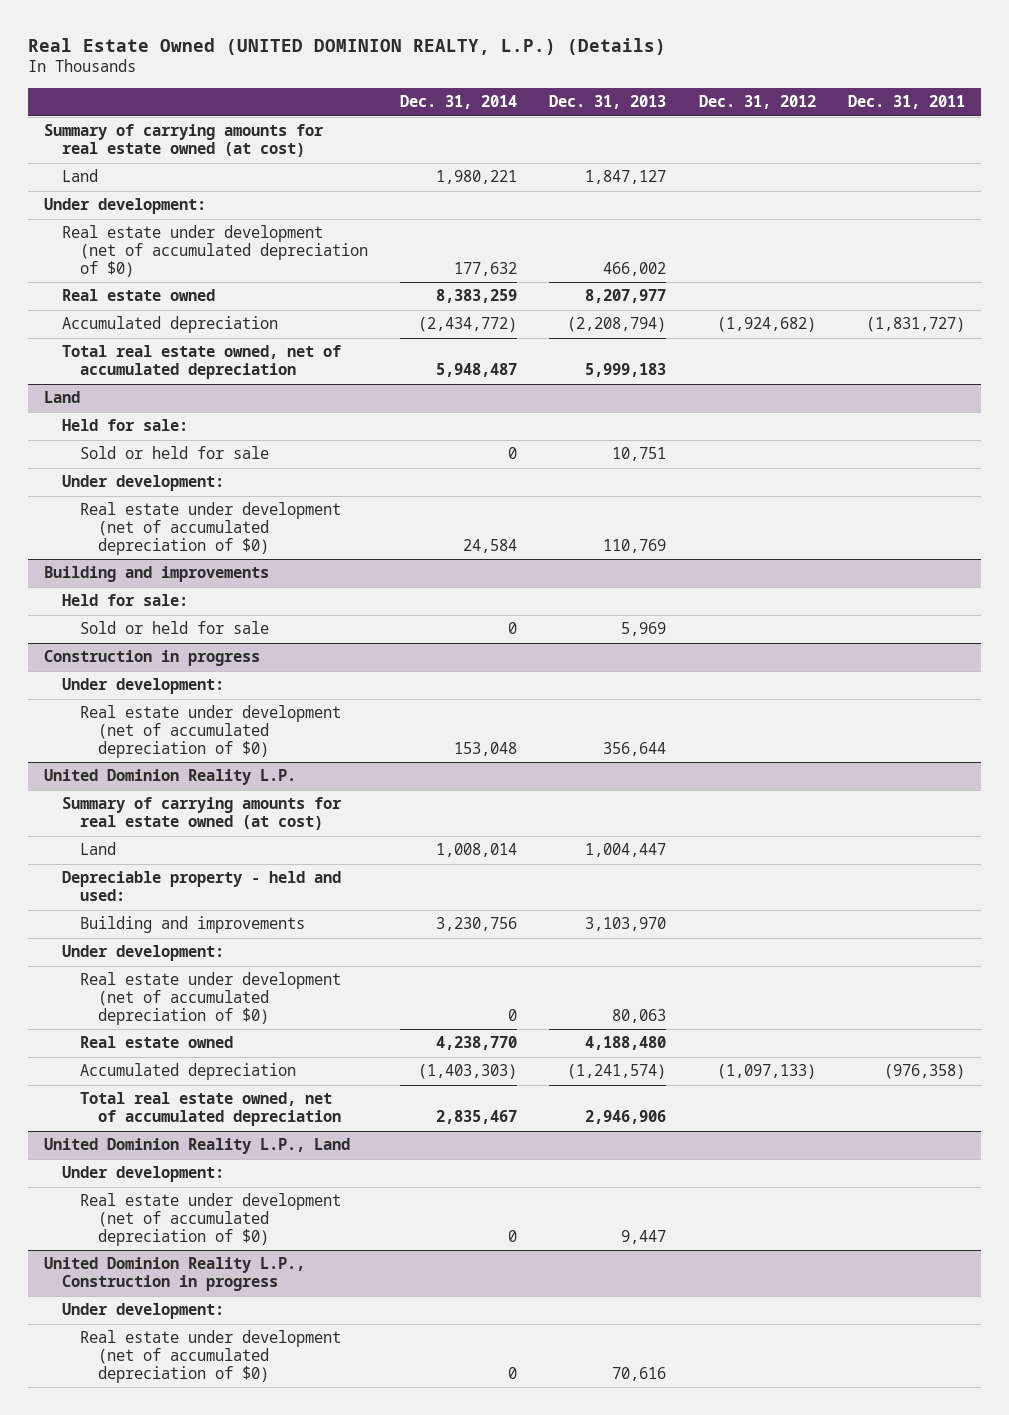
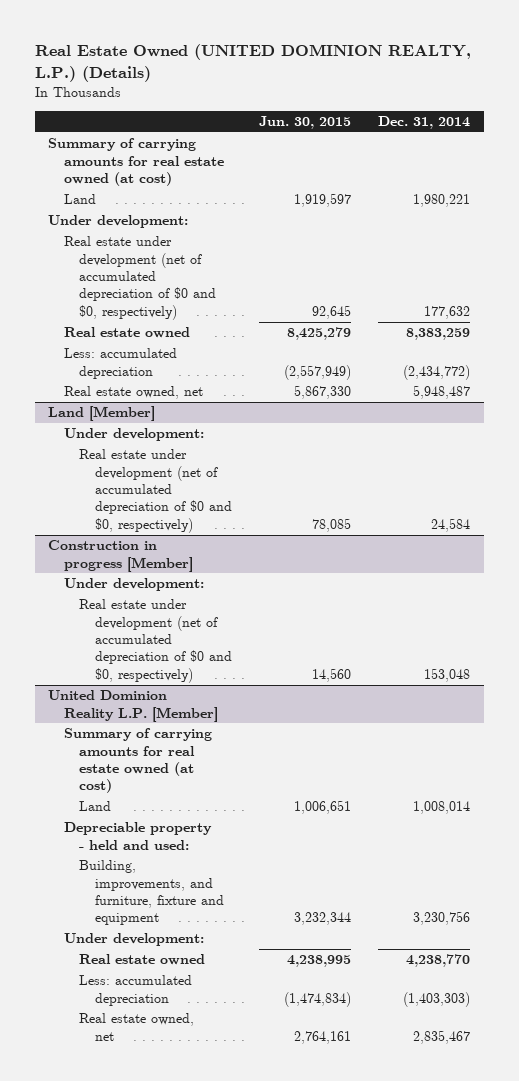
[549,95,667,110] Dec. 31, 2013 -> none
[698,95,816,110] Dec. 31, 2012 -> none
[847,95,965,110] Dec. 31, 2011 -> none
none -> [259,115,352,129] Jun. 30, 2015
[62,225,369,277] Real estate under development (net of accumulated depreciation of $0) -> [63,236,217,320] Real estate under development (net of accumulated depreciation of $0 and $0, respectively)
[62,419,189,432] Held for sale: -> none
[80,446,270,460] Sold or held for sale -> none
[62,316,279,334] Accumulated depreciation -> [63,348,177,379] Less: accumulated depreciation
[62,345,342,380] Total real estate owned, net of accumulated depreciation -> [63,386,203,400] Real estate owned, net
[44,391,81,404] Land -> [48,406,156,422] Land [Member]
[44,566,270,583] Building and improvements -> none
[62,594,189,607] Held for sale: -> none
[80,621,270,635] Sold or held for sale -> none
[80,502,342,555] Real estate under development (net of accumulated depreciation of $0) -> [79,449,232,533] Real estate under development (net of accumulated depreciation of $0 and $0, respectively)
[44,650,261,667] Construction in progress -> [48,540,193,572] Construction in progress [Member]
[80,705,342,758] Real estate under development (net of accumulated depreciation of $0) -> [79,599,232,683] Real estate under development (net of accumulated depreciation of $0 and $0, respectively)
[44,769,297,786] United Dominion Reality L.P. -> [48,690,218,722] United Dominion Reality L.P. [Member]
[80,916,306,934] Building and improvements -> [79,860,224,926] Building, improvements, and furniture, fixture and equipment
[80,972,342,1025] Real estate under development (net of accumulated depreciation of $0) -> none
[44,1138,351,1155] United Dominion Reality L.P., Land -> none
[62,1166,225,1183] Under development: -> none
[80,1193,342,1246] Real estate under development (net of accumulated depreciation of $0) -> none
[44,1257,306,1292] United Dominion Reality L.P., Construction in progress -> none
[62,1303,225,1320] Under development: -> none
[80,1330,342,1383] Real estate under development (net of accumulated depreciation of $0) -> none
[80,1063,297,1081] Accumulated depreciation -> [79,975,193,1006] Less: accumulated depreciation
[80,1092,341,1127] Total real estate owned, net of accumulated depreciation -> [79,1013,195,1041] Real estate owned, net

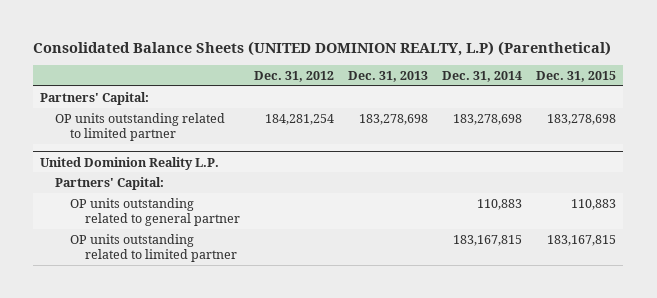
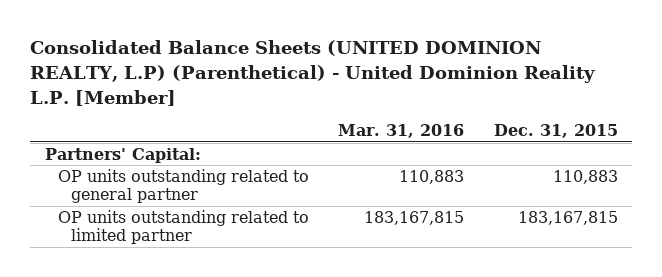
[33,40,612,56] Consolidated Balance Sheets (UNITED DOMINION REALTY, L.P) (Parenthetical) -> [29,40,595,106] Consolidated Balance Sheets (UNITED DOMINION REALTY, L.P) (Parenthetical) - United Dominion Reality L.P. [Member]
[254,70,335,82] Dec. 31, 2012 -> none
[348,70,429,82] Dec. 31, 2013 -> none
[442,70,523,82] Dec. 31, 2014 -> none
none -> [338,124,465,139] Mar. 31, 2016
[55,112,226,142] OP units outstanding related to limited partner -> none
[40,156,220,170] United Dominion Reality L.P. -> none
[55,176,165,190] Partners' Capital: -> none

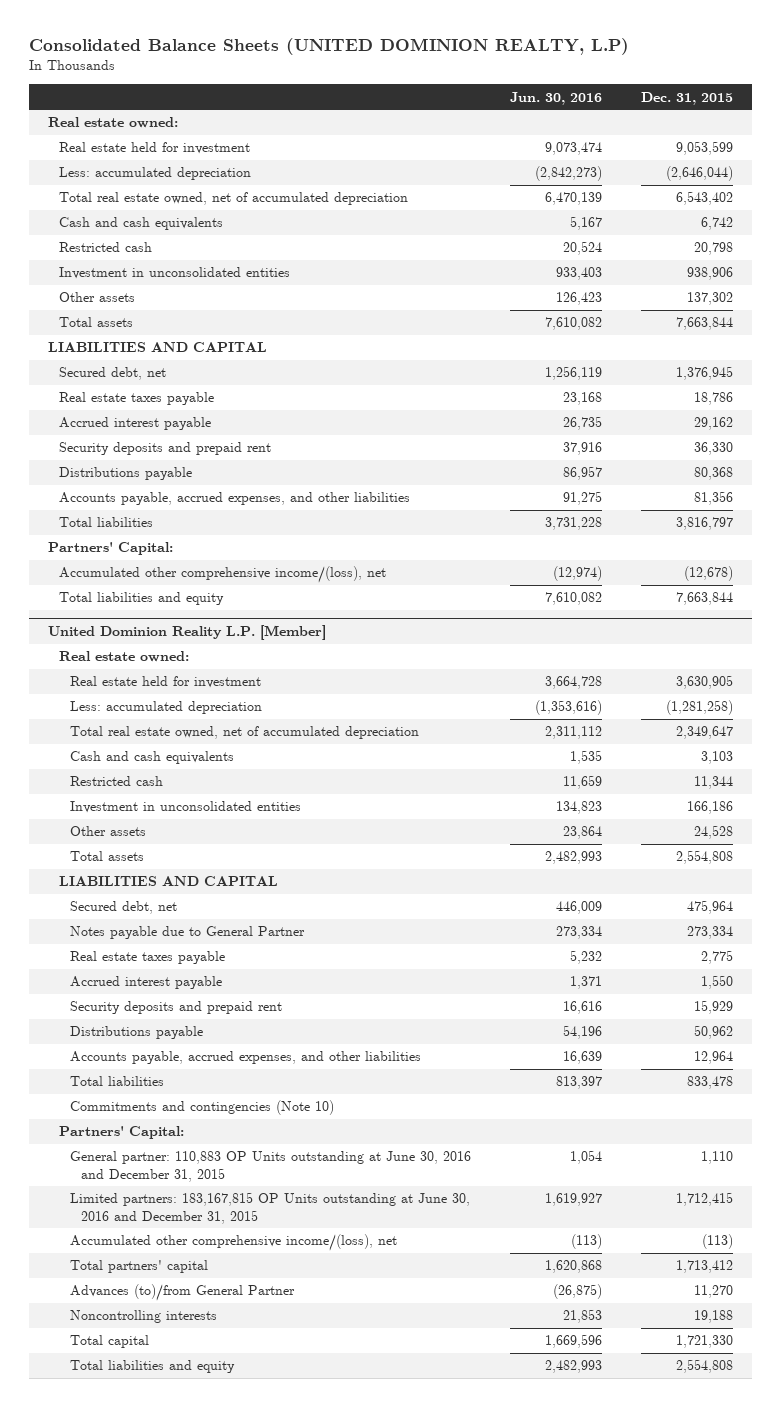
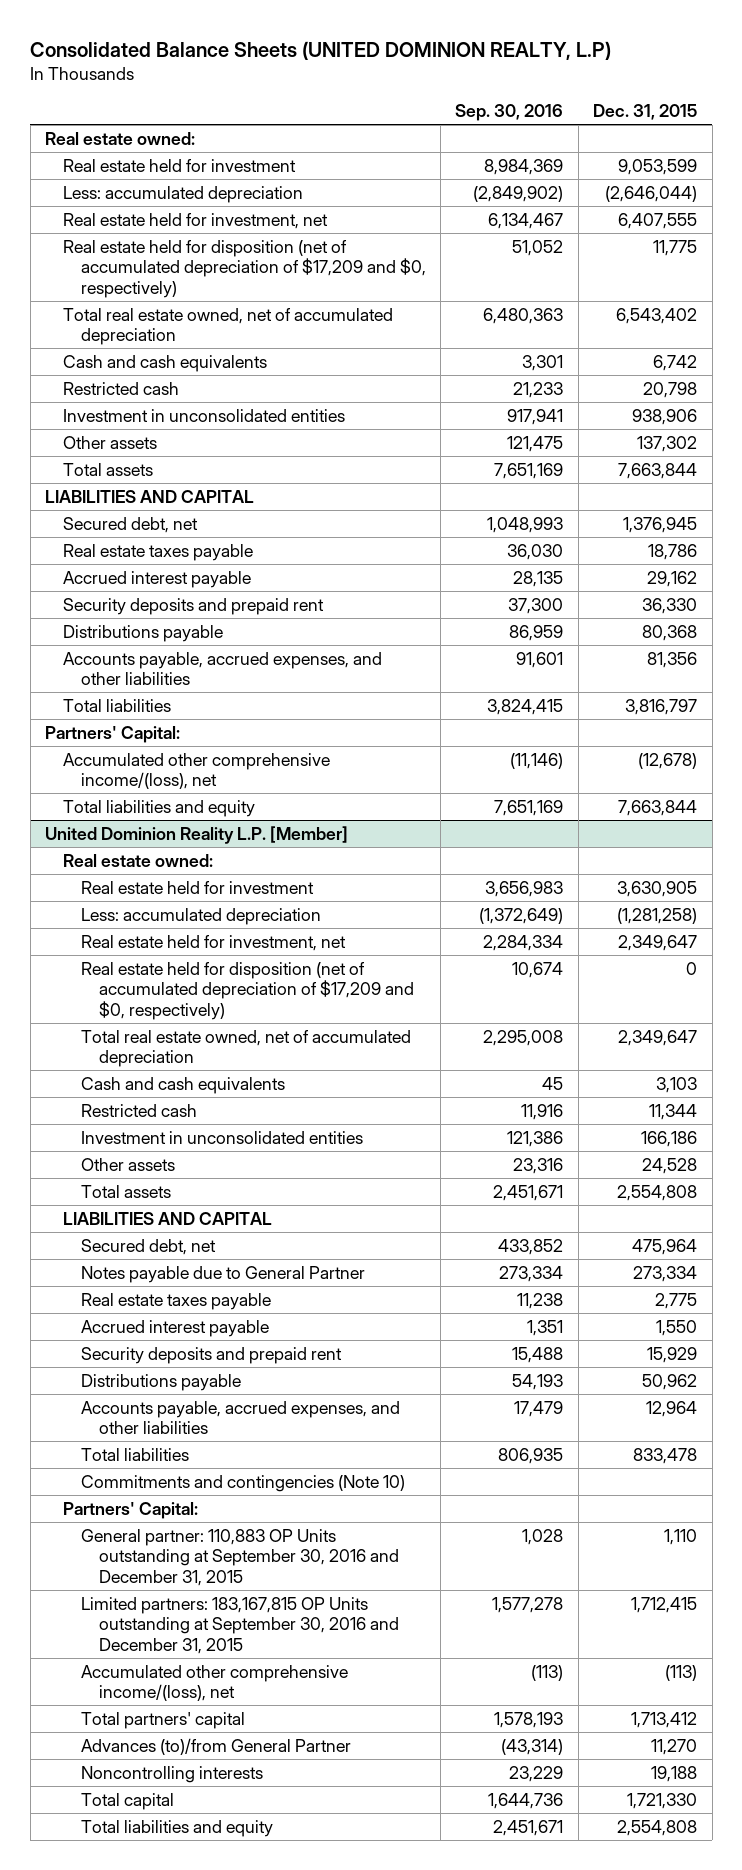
[509,91,602,105] Jun. 30, 2016 -> none
none -> [455,104,564,122] Sep. 30, 2016
none -> [62,212,328,229] Real estate held for investment, net
none -> [62,239,426,298] Real estate held for disposition (net of accumulated depreciation of $17,209 and $0, respectively)
none -> [80,934,346,951] Real estate held for investment, net
none -> [80,961,414,1020] Real estate held for disposition (net of accumulated depreciation of $17,209 and $0, respectively)
[70,1151,472,1182] General partner: 110,883 OP Units outstanding at June 30, 2016 and December 31, 2015 -> [80,1528,399,1586] General partner: 110,883 OP Units outstanding at September 30, 2016 and December 31, 2015
[70,1192,471,1224] Limited partners: 183,167,815 OP Units outstanding at June 30, 2016 and December 31, 2015 -> [80,1596,399,1654] Limited partners: 183,167,815 OP Units outstanding at September 30, 2016 and December 31, 2015

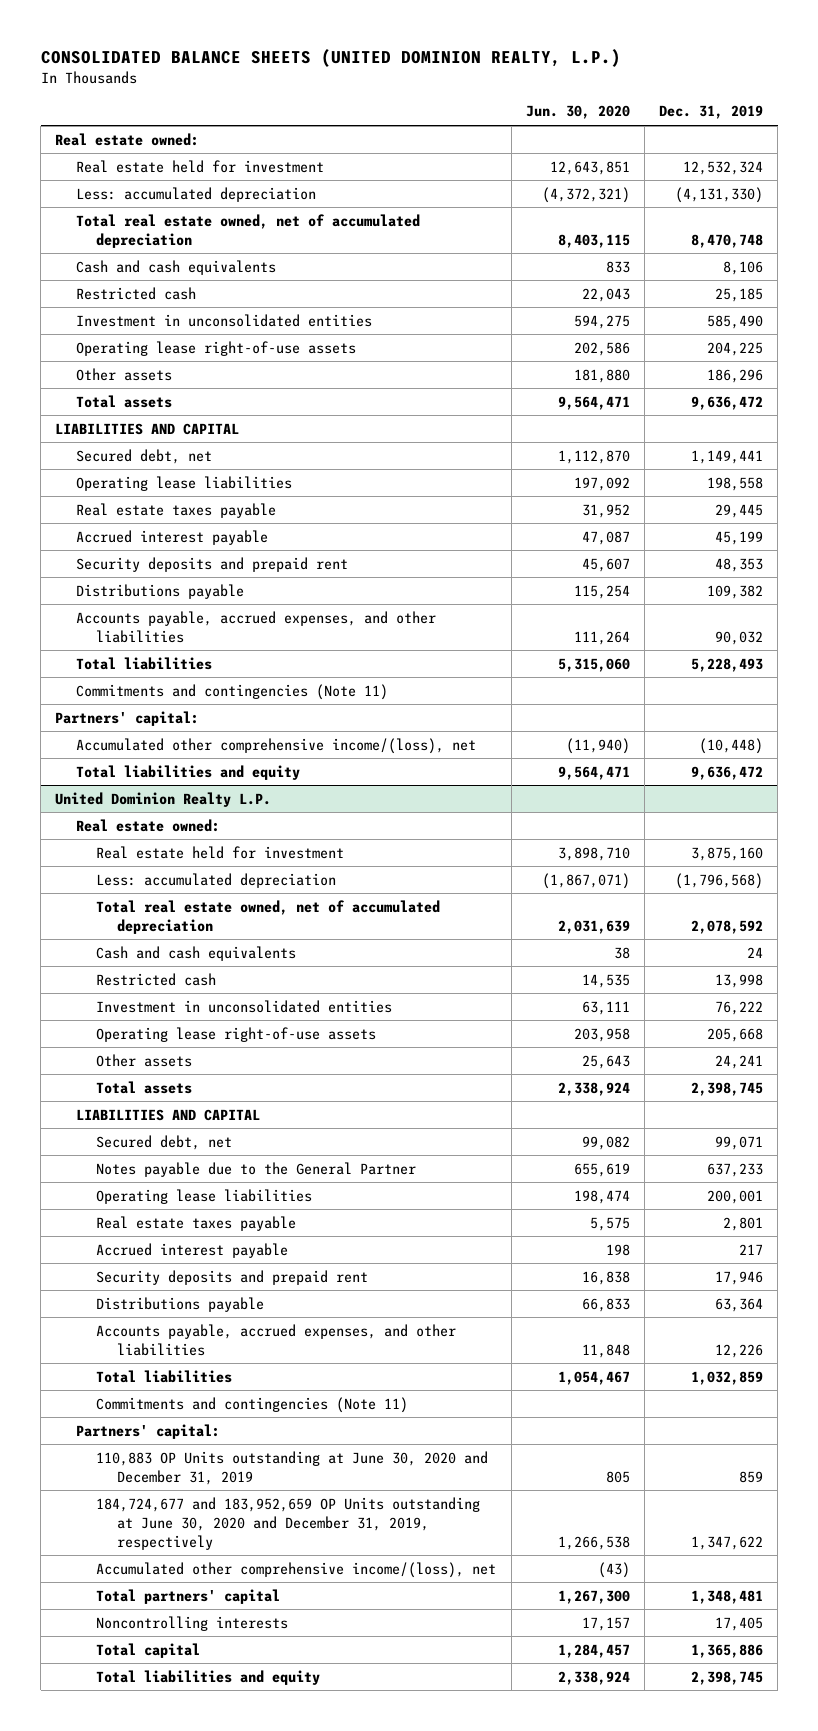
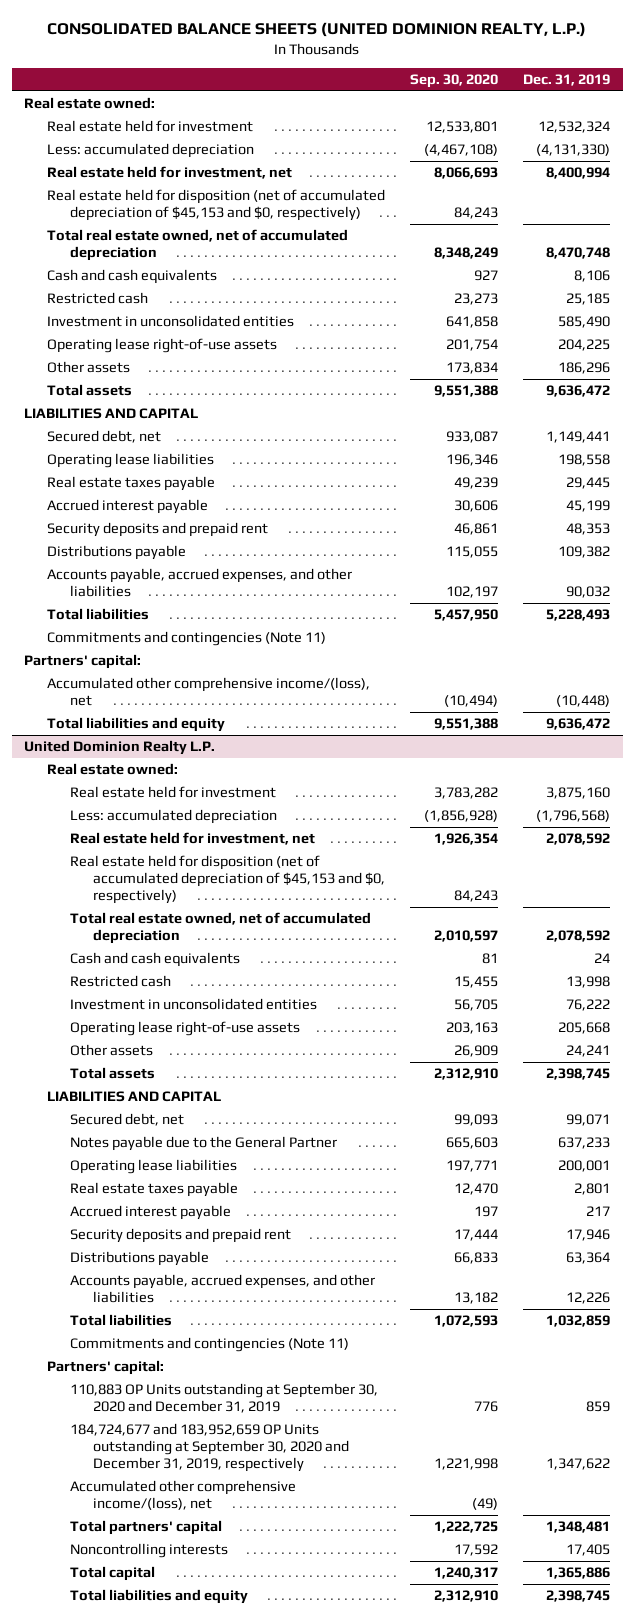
[525,105,630,120] Jun. 30, 2020 -> none
none -> [409,74,498,89] Sep. 30, 2020
none -> [46,166,292,180] Real estate held for investment, net
none -> [46,189,385,222] Real estate held for disposition (net of accumulated depreciation of $45,153 and $0, respectively)
none -> [69,832,315,846] Real estate held for investment, net
none -> [69,855,385,905] Real estate held for disposition (net of accumulated depreciation of $45,153 and $0, respectively)
[96,1450,489,1485] 110,883 OP Units outstanding at June 30, 2020 and December 31, 2019 -> [69,1383,378,1414] 110,883 OP Units outstanding at September 30, 2020 and December 31, 2019
[96,1496,481,1550] 184,724,677 and 183,952,659 OP Units outstanding at June 30, 2020 and December 31, 2019, respectively -> [69,1423,349,1473] 184,724,677 and 183,952,659 OP Units outstanding at September 30, 2020 and December 31, 2019, respectively

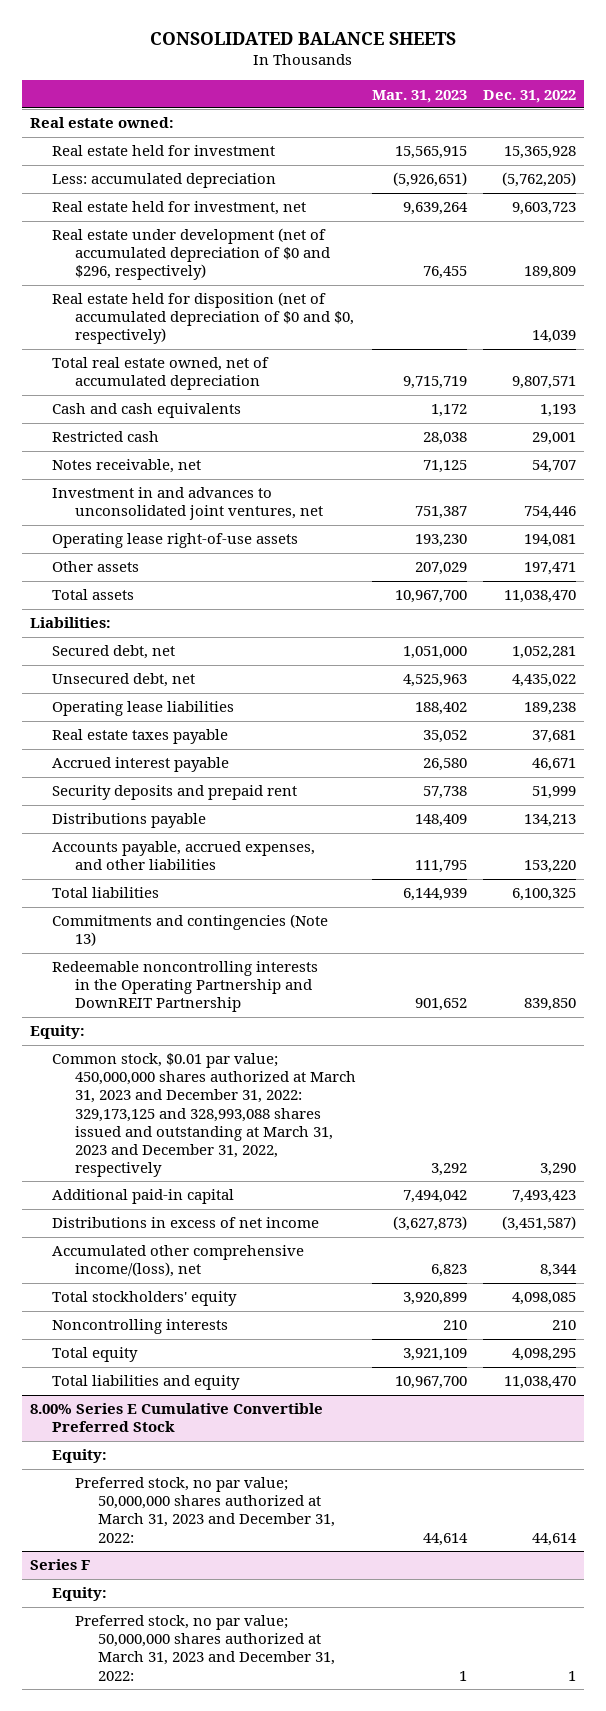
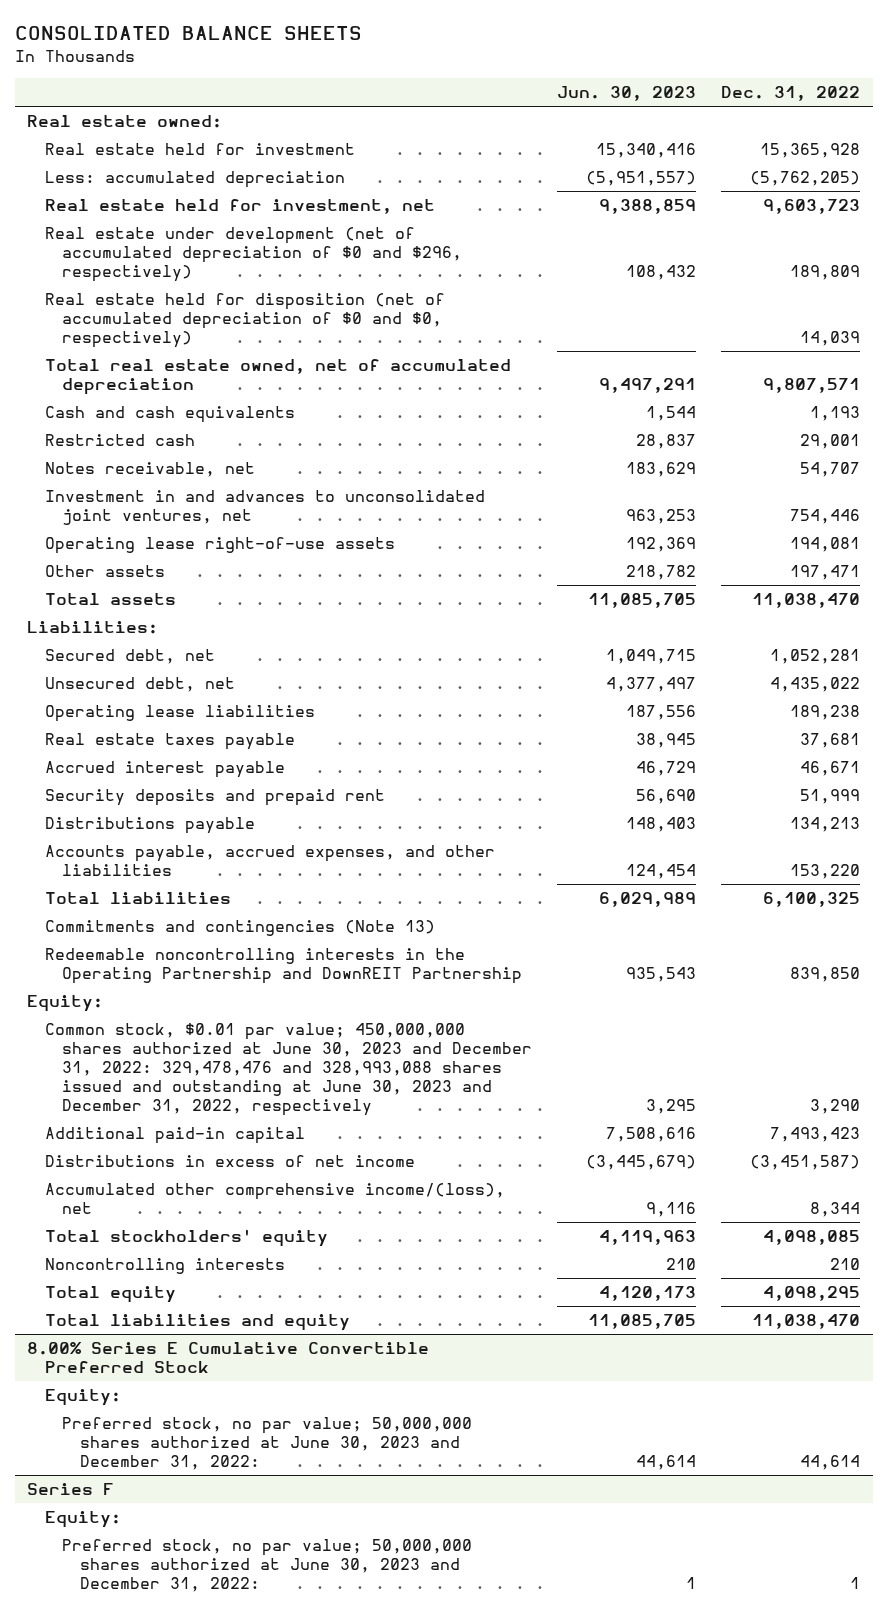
[372,89,468,103] Mar. 31, 2023 -> none
none -> [557,86,697,102] Jun. 30, 2023
[52,1053,357,1177] Common stock, $0.01 par value; 450,000,000 shares authorized at March 31, 2023 and December 31, 2022: 329,173,125 and 328,993,088 shares issued and outstanding at March 31, 2023 and December 31, 2022, respectively -> [44,1023,533,1116] Common stock, $0.01 par value; 450,000,000 shares authorized at June 30, 2023 and December 31, 2022: 329,478,476 and 328,993,088 shares issued and outstanding at June 30, 2023 and December 31, 2022, respectively
[75,1477,335,1543] Preferred stock, no par value; 50,000,000 shares authorized at March 31, 2023 and December 31, 2022: -> [62,1417,473,1470] Preferred stock, no par value; 50,000,000 shares authorized at June 30, 2023 and December 31, 2022:
[75,1615,335,1681] Preferred stock, no par value; 50,000,000 shares authorized at March 31, 2023 and December 31, 2022: -> [62,1539,473,1592] Preferred stock, no par value; 50,000,000 shares authorized at June 30, 2023 and December 31, 2022:

